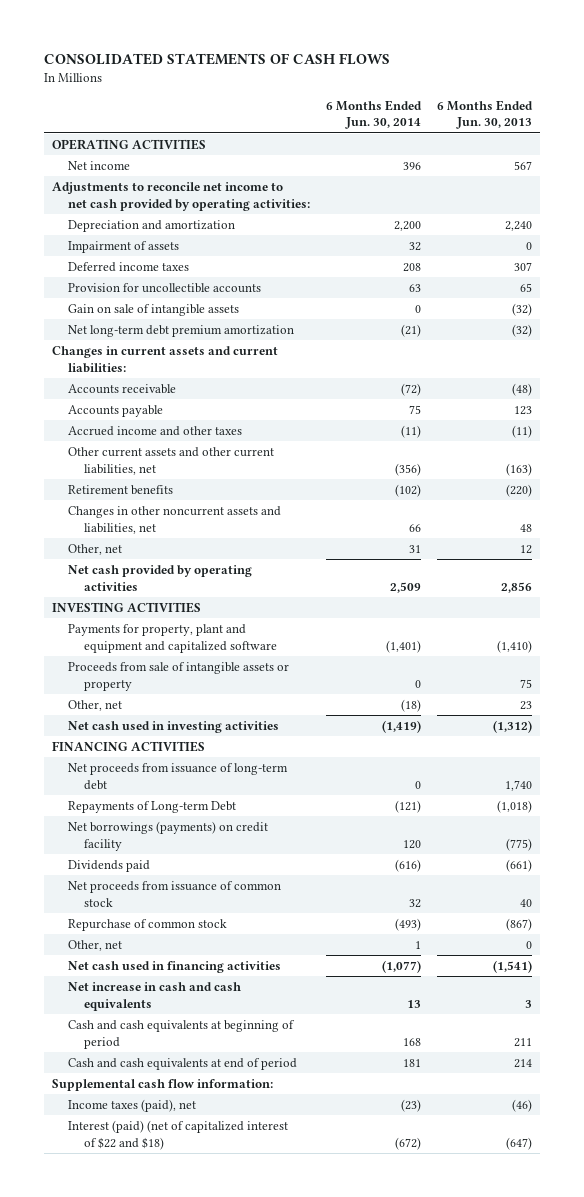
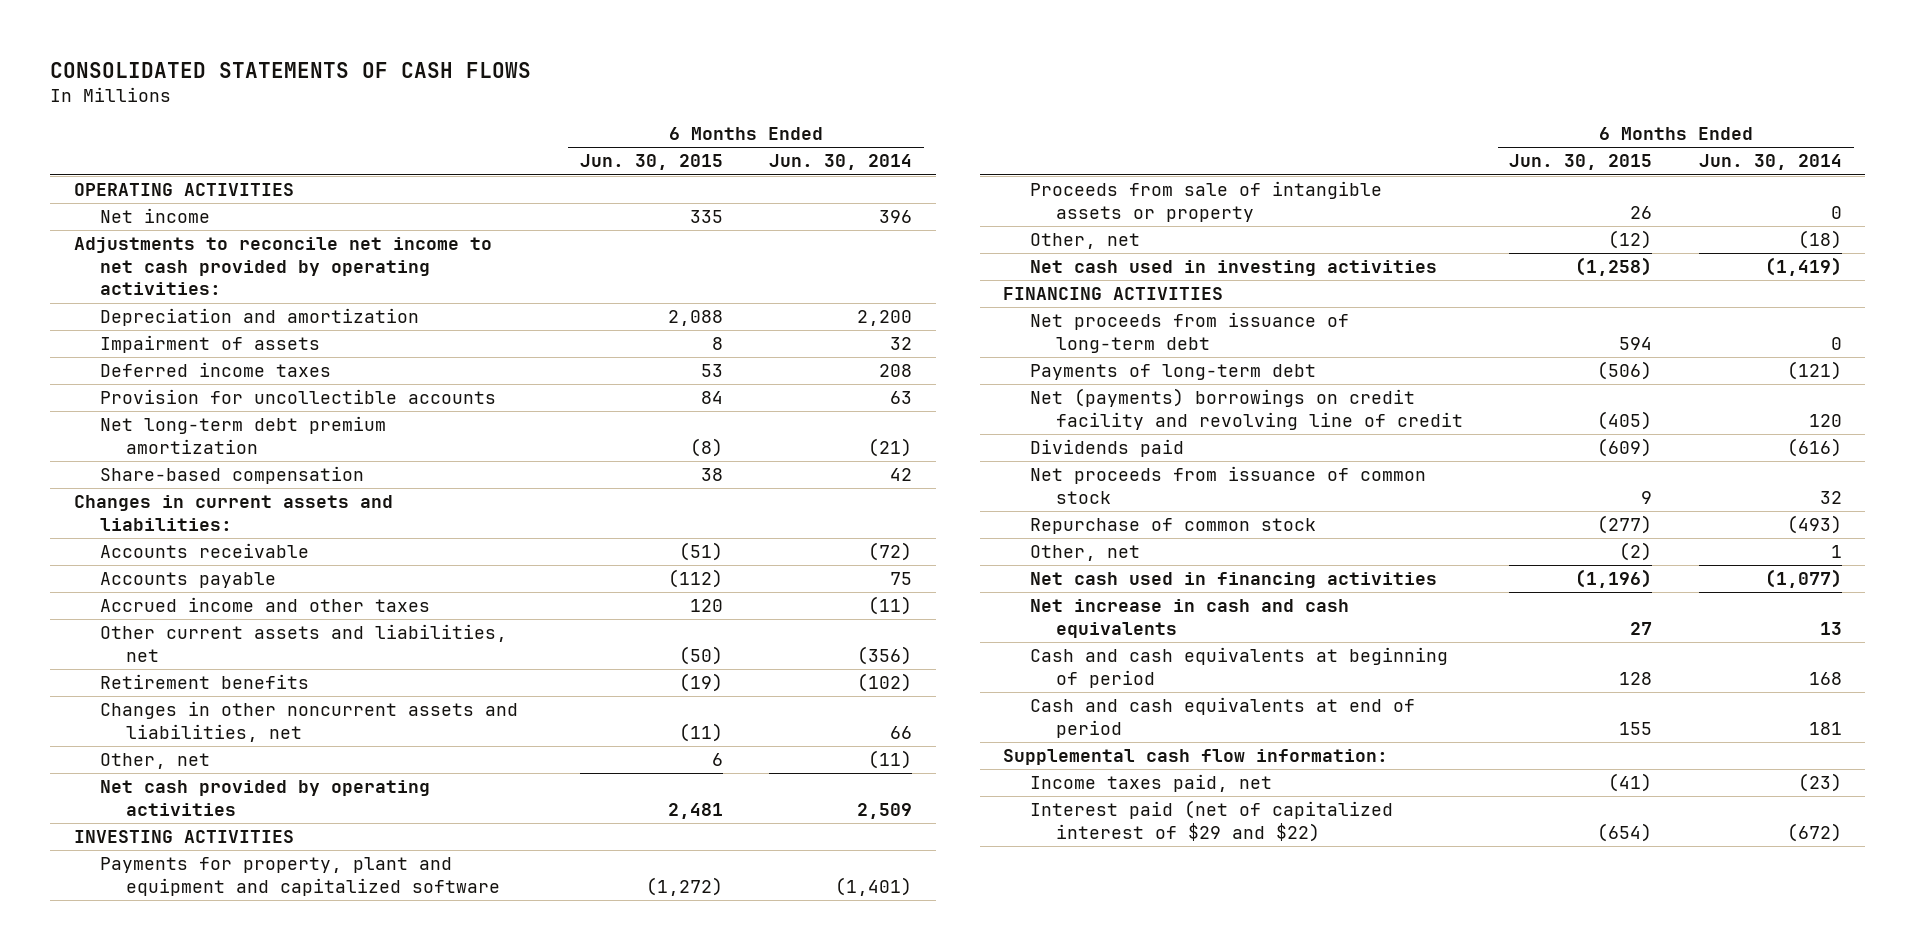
[436,99,533,130] 6 Months Ended Jun. 30, 2013 -> none
none -> [579,154,723,171] Jun. 30, 2015
[68,303,240,316] Gain on sale of intangible assets -> none
none -> [99,466,364,485] Share-based compensation
[51,345,278,373] Changes in current assets and current liabilities: -> [73,495,393,531] Changes in current assets and liabilities:
[68,446,275,475] Other current assets and other current liabilities, net -> [99,624,507,662] Other current assets and liabilities, net
[409,544,422,553] 31 -> [868,750,913,770] (11)
[68,800,237,813] Repayments of Long-term Debt -> [1029,364,1316,381] Payments of long-term debt
[68,820,269,851] Net borrowings (payments) on credit facility -> [1029,388,1463,430] Net (payments) borrowings on credit facility and revolving line of credit
[68,1098,197,1112] Income taxes (paid), net -> [1029,774,1272,793] Income taxes paid, net
[68,1119,289,1150] Interest (paid) (net of capitalized interest of $22 and $18) -> [1029,800,1393,842] Interest paid (net of capitalized interest of $29 and $22)

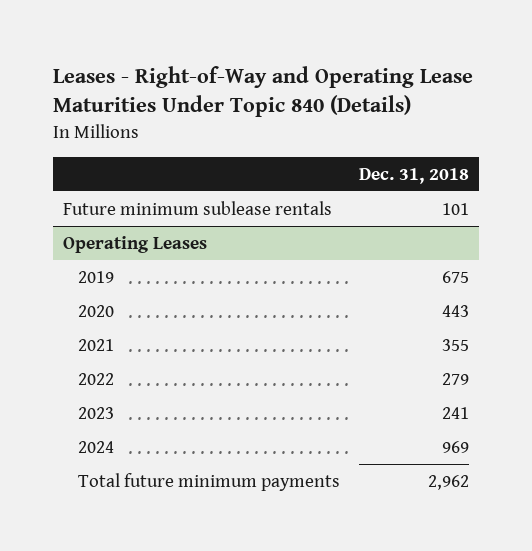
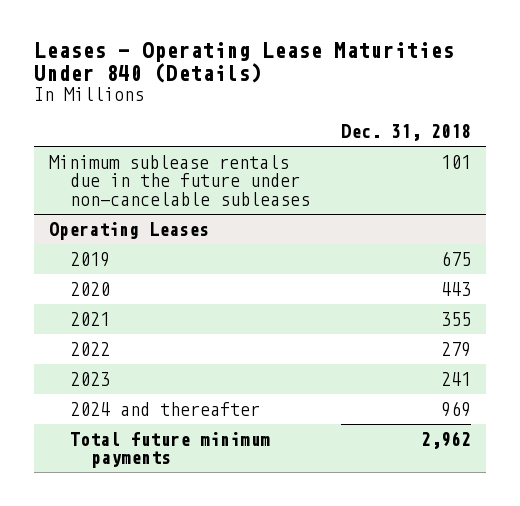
[52,65,473,118] Leases - Right-of-Way and Operating Lease Maturities Under Topic 840 (Details) -> [34,41,455,84] Leases - Operating Lease Maturities Under 840 (Details)
[62,200,332,215] Future minimum sublease rentals -> [49,154,311,207] Minimum sublease rentals due in the future under non-cancelable subleases
[77,440,114,453] 2024 -> [70,401,261,416] 2024 and thereafter

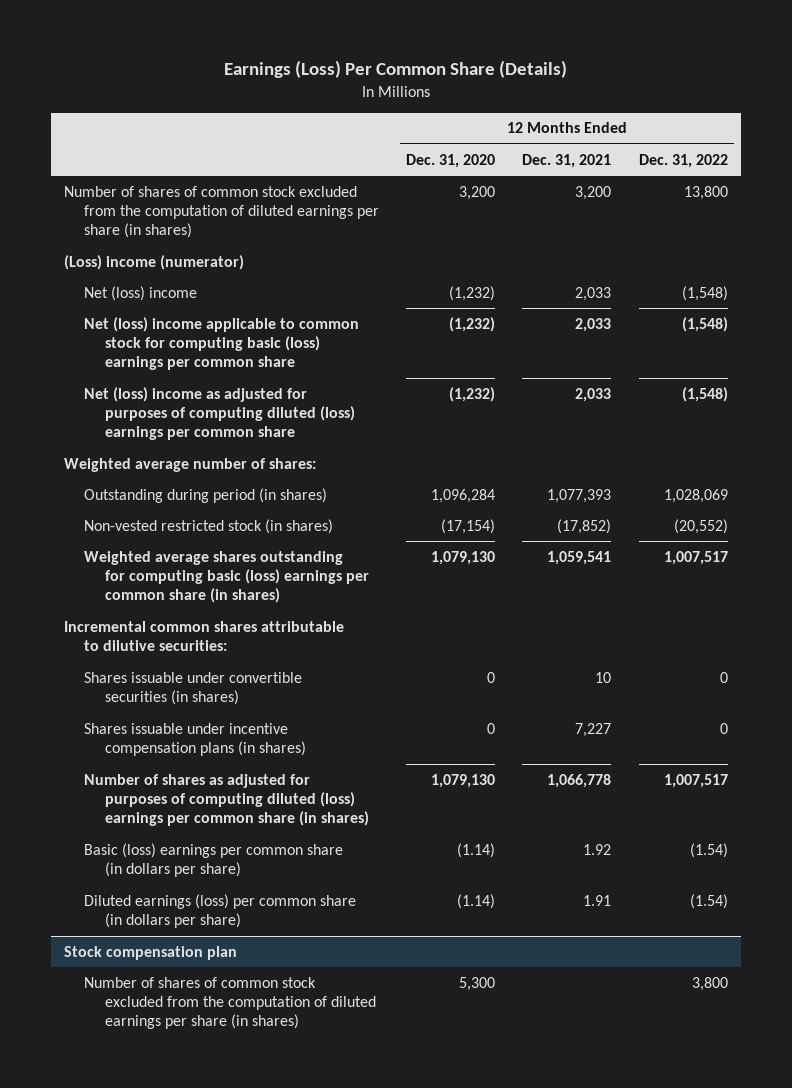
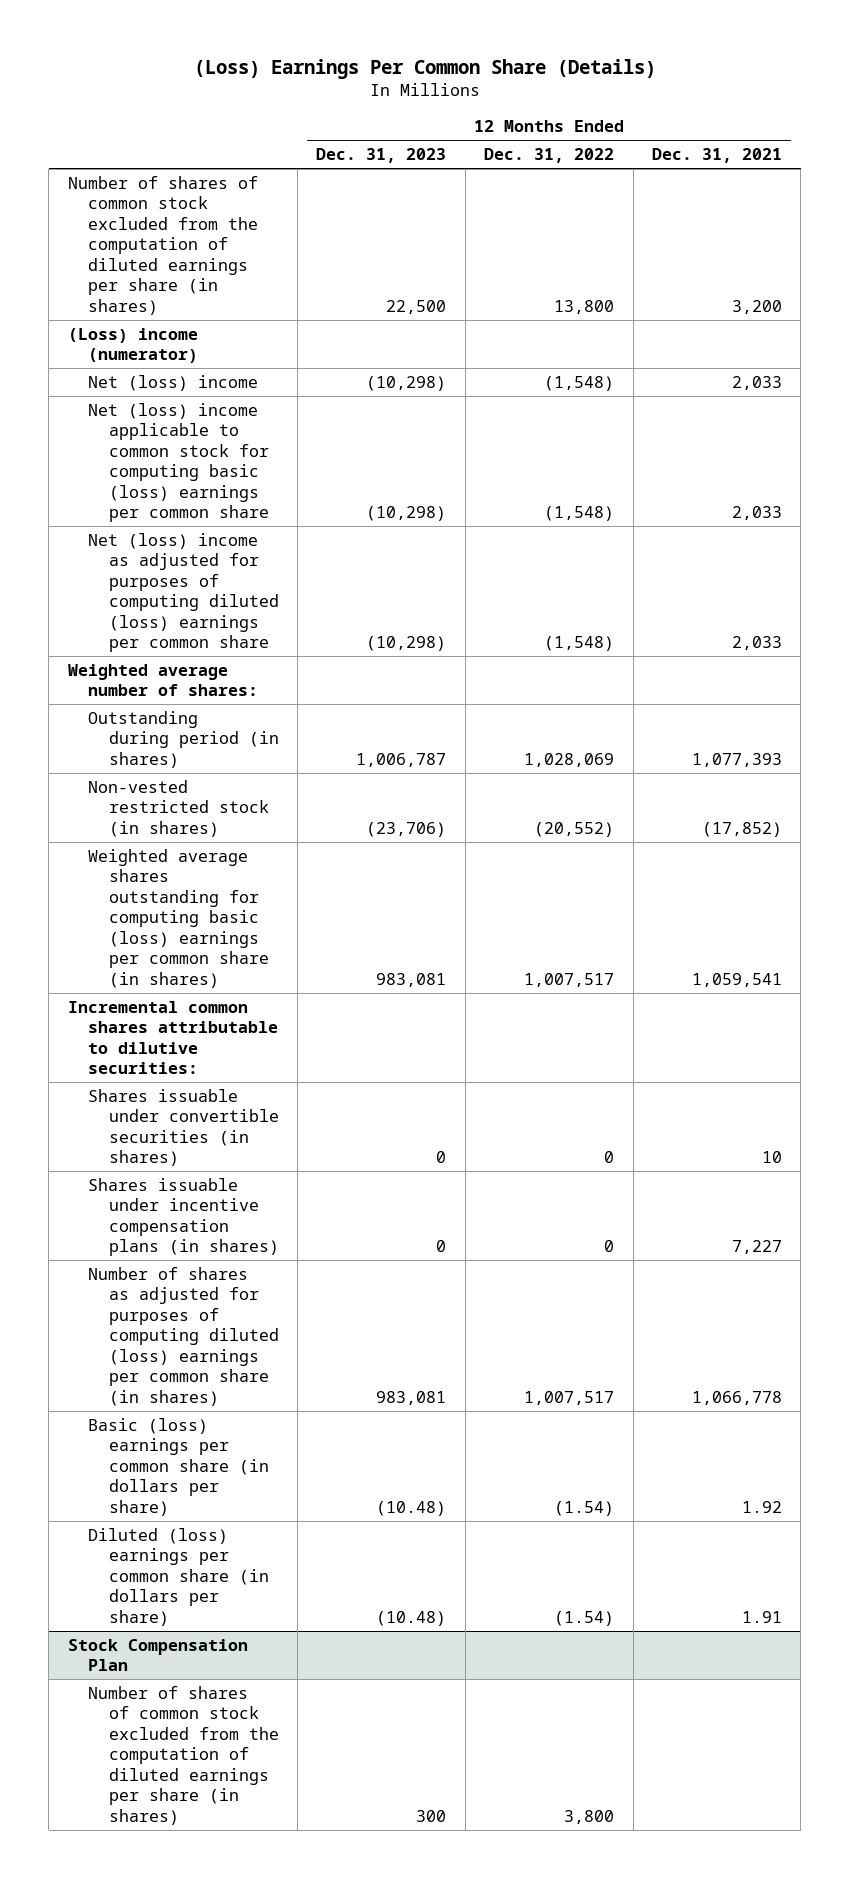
[223,60,567,79] Earnings (Loss) Per Common Share (Details) -> [193,59,656,80] (Loss) Earnings Per Common Share (Details)
[406,153,496,168] Dec. 31, 2020 -> none
none -> [316,148,447,164] Dec. 31, 2023
[84,893,357,929] Diluted earnings (loss) per common share (in dollars per share) -> [88,1527,269,1626] Diluted (loss) earnings per common share (in dollars per share)
[64,945,238,960] Stock compensation plan -> [67,1638,248,1672] Stock Compensation Plan

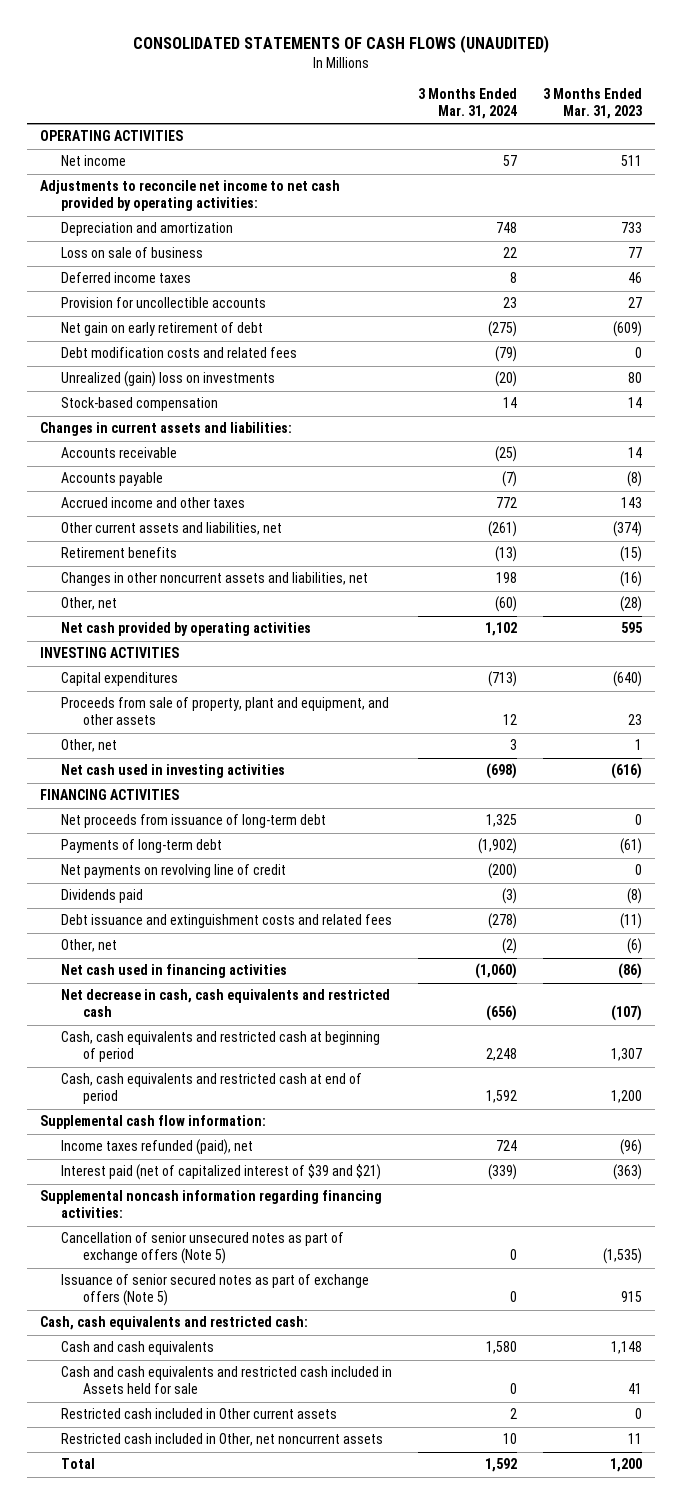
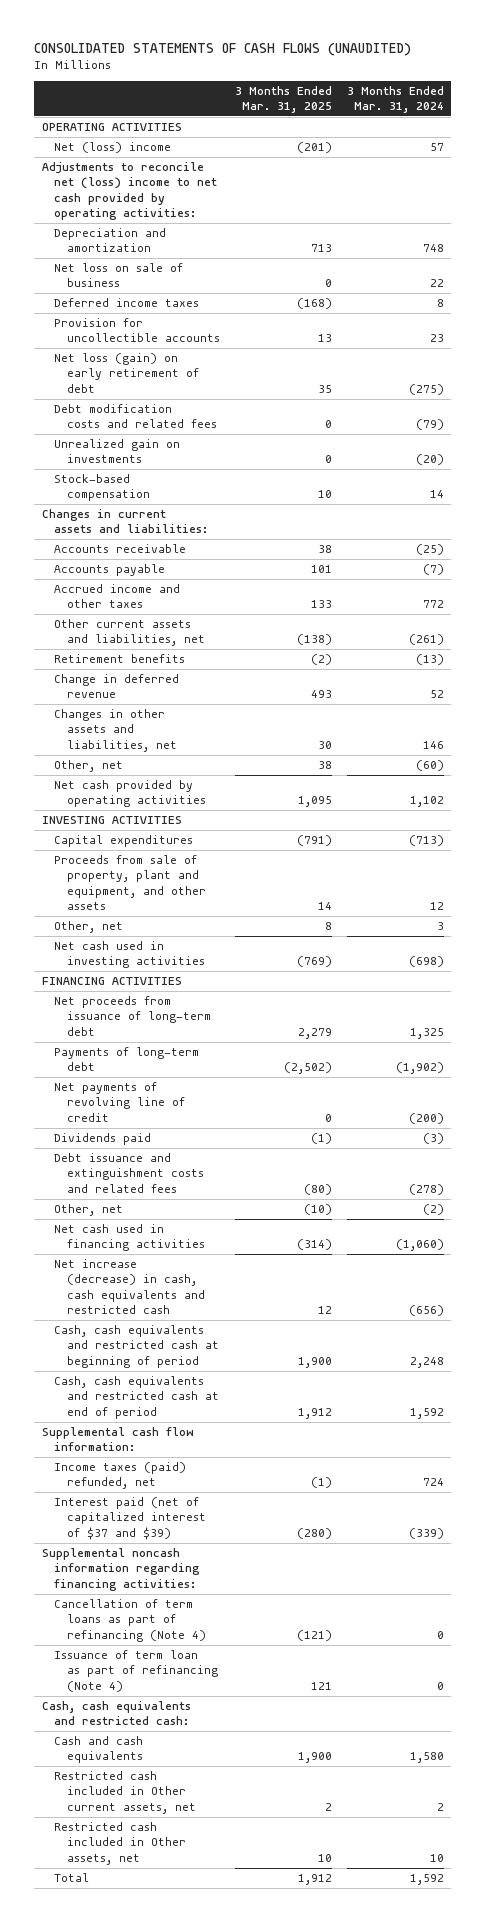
[543,87,643,119] 3 Months Ended Mar. 31, 2023 -> none
none -> [235,85,333,114] 3 Months Ended Mar. 31, 2025
[61,155,127,167] Net income -> [54,141,172,153] Net (loss) income
[40,180,341,212] Adjustments to reconcile net income to net cash provided by operating activities: -> [41,161,218,221] Adjustments to reconcile net (loss) income to net cash provided by operating activities:
[61,247,204,259] Loss on sale of business -> [54,262,184,288] Net loss on sale of business
[61,322,264,337] Net gain on early retirement of debt -> [54,352,200,393] Net loss (gain) on early retirement of debt
[61,371,276,388] Unrealized (gain) loss on investments -> [54,438,181,464] Unrealized gain on investments
none -> [54,673,180,699] Change in deferred revenue
[61,572,369,587] Changes in other noncurrent assets and liabilities, net -> [54,708,178,752] Changes in other assets and liabilities, net
[496,572,518,584] 198 -> [422,740,444,749] 146
[61,864,287,879] Net payments on revolving line of credit -> [54,1081,186,1122] Net payments of revolving line of credit
[61,989,391,1018] Net decrease in cash, cash equivalents and restricted cash -> [54,1258,206,1315] Net increase (decrease) in cash, cash equivalents and restricted cash
[61,1139,254,1156] Income taxes refunded (paid), net -> [54,1461,187,1490] Income taxes (paid) refunded, net
[61,1164,382,1181] Interest paid (net of capitalized interest of $39 and $21) -> [54,1496,207,1540] Interest paid (net of capitalized interest of $37 and $39)
[61,1232,345,1265] Cancellation of senior unsecured notes as part of exchange offers (Note 5) -> [54,1598,207,1642] Cancellation of term loans as part of refinancing (Note 4)
[61,1274,370,1307] Issuance of senior secured notes as part of exchange offers (Note 5) -> [54,1649,219,1692] Issuance of term loan as part of refinancing (Note 4)
[61,1366,393,1395] Cash and cash equivalents and restricted cash included in Assets held for sale -> none
[61,1408,338,1420] Restricted cash included in Other current assets -> [54,1770,197,1814] Restricted cash included in Other current assets, net
[61,1433,384,1447] Restricted cash included in Other, net noncurrent assets -> [54,1821,187,1865] Restricted cash included in Other assets, net

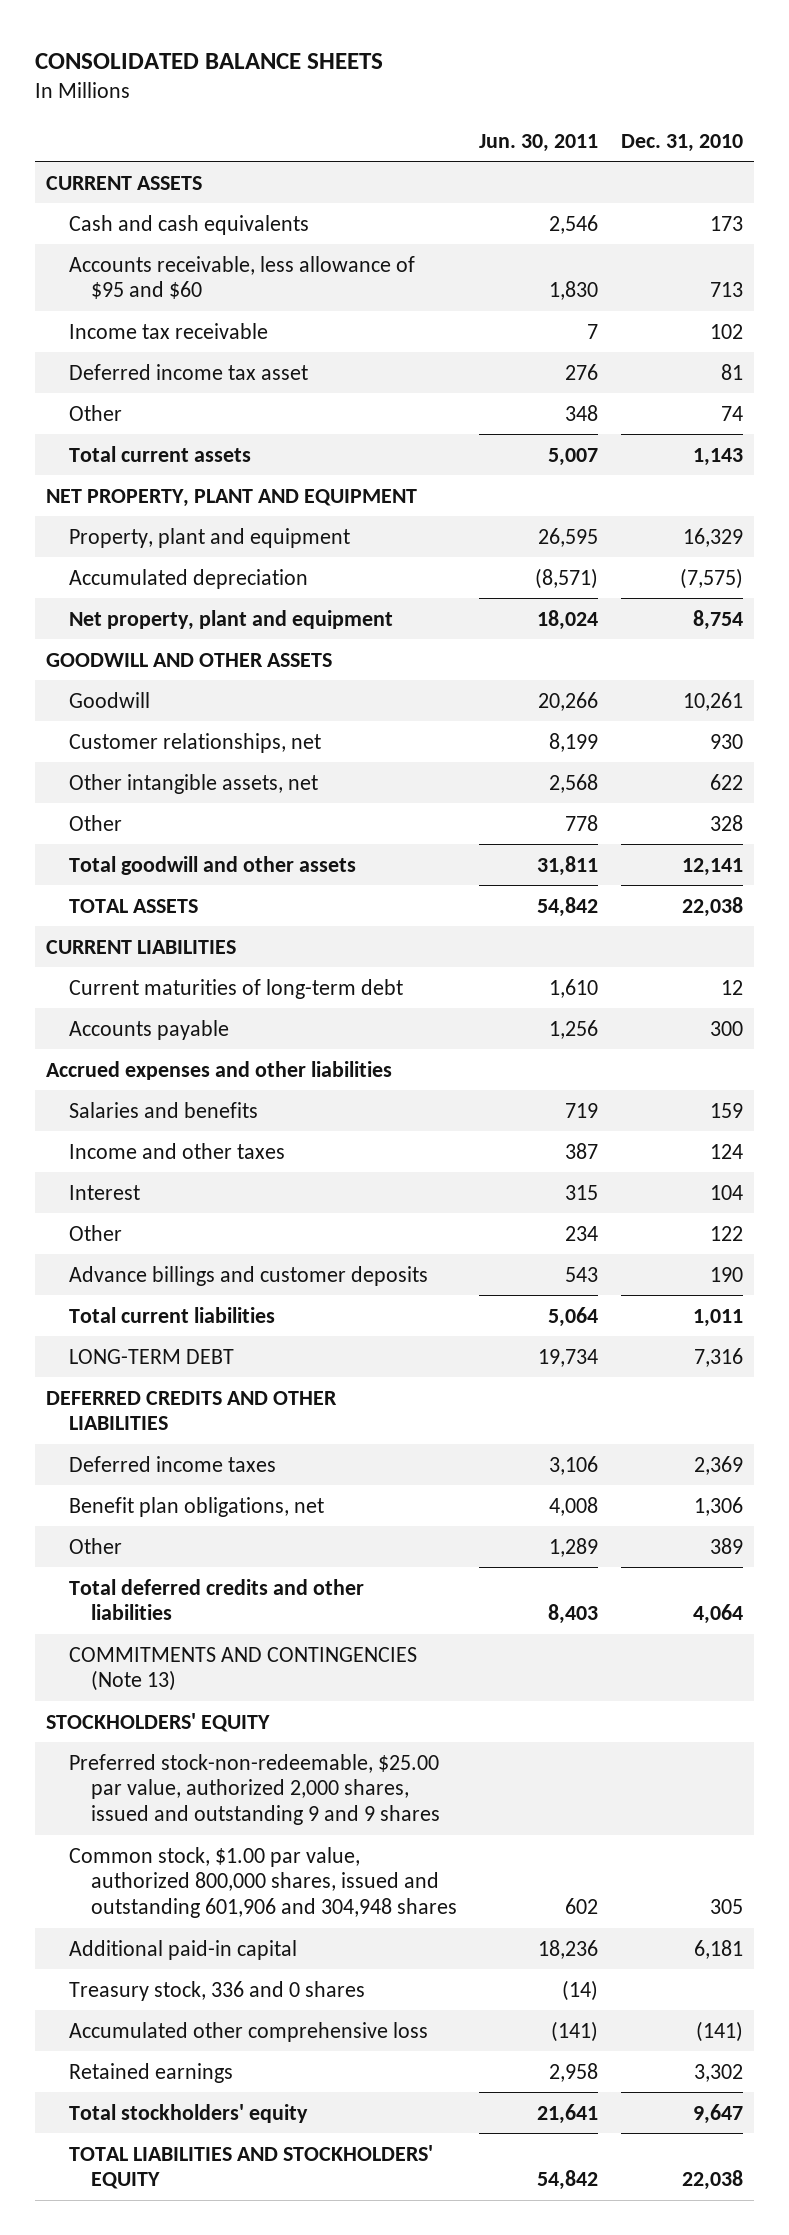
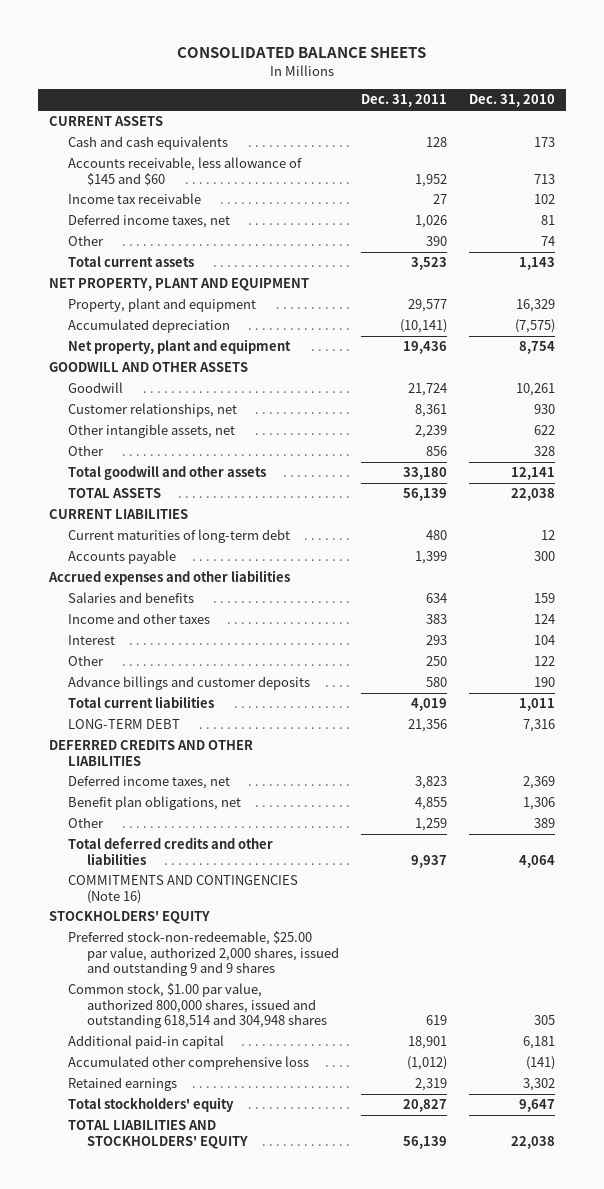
[479,133,599,152] Jun. 30, 2011 -> none
none -> [361,94,448,108] Dec. 31, 2011
[68,255,415,300] Accounts receivable, less allowance of $95 and $60 -> [68,157,303,186] Accounts receivable, less allowance of $145 and $60
[68,363,308,380] Deferred income tax asset -> [68,214,231,229] Deferred income taxes, net
[68,1455,276,1472] Deferred income taxes -> [68,775,231,790] Deferred income taxes, net
[68,1646,417,1692] COMMITMENTS AND CONTINGENCIES (Note 13) -> [68,875,299,904] COMMITMENTS AND CONTINGENCIES (Note 16)
[68,1846,457,1919] Common stock, $1.00 par value, authorized 800,000 shares, issued and outstanding 601,906 and 304,948 shares -> [68,983,328,1028] Common stock, $1.00 par value, authorized 800,000 shares, issued and outstanding 618,514 and 304,948 shares
[68,1980,365,2001] Treasury stock, 336 and 0 shares -> none

